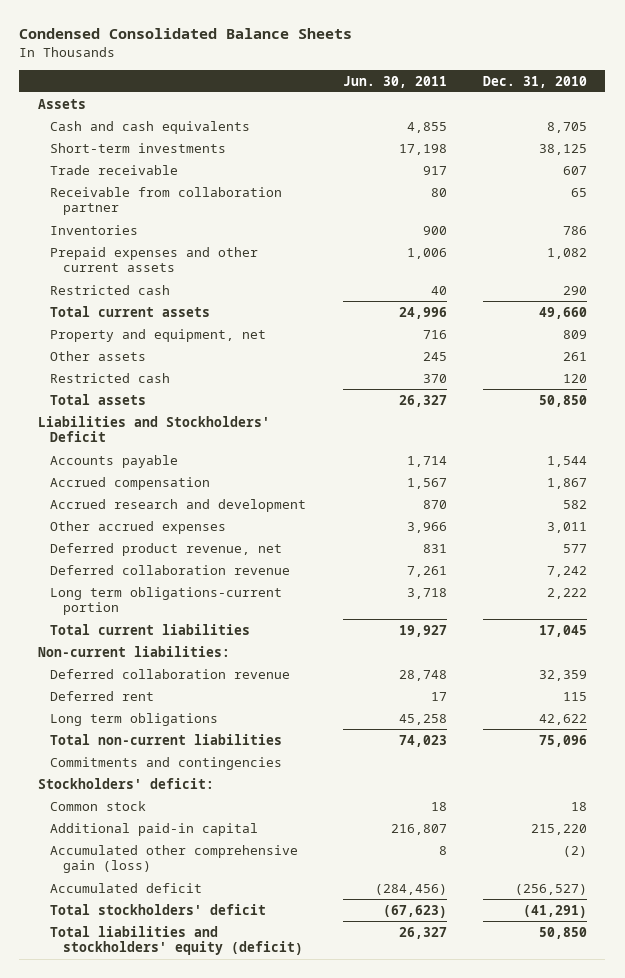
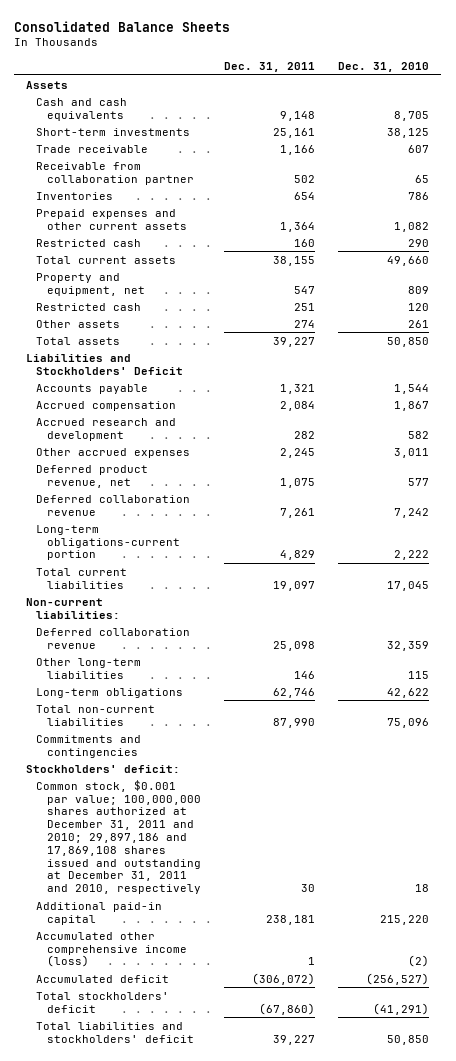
[19,28,353,40] Condensed Consolidated Balance Sheets -> [14,20,231,32] Consolidated Balance Sheets
[342,75,447,88] Jun. 30, 2011 -> none
none -> [224,62,316,73] Dec. 31, 2011
[50,350,147,361] Other assets -> [36,319,121,328] Other assets
[50,586,283,616] Long term obligations-current portion -> [36,524,180,561] Long-term obligations-current portion
[50,690,155,701] Deferred rent -> [36,657,142,679] Other long-term liabilities
[50,712,219,726] Long term obligations -> [36,687,184,698] Long-term obligations
[50,800,147,811] Common stock -> [36,779,201,895] Common stock, $0.001 par value; 100,000,000 shares authorized at December 31, 2011 and 2010; 29,897,186 and 17,869,108 shares issued and outstanding at December 31, 2011 and 2010, respectively
[50,844,299,874] Accumulated other comprehensive gain (loss) -> [36,931,187,968] Accumulated other comprehensive income (loss)
[50,925,304,956] Total liabilities and stockholders' equity (deficit) -> [36,1021,194,1043] Total liabilities and stockholders' deficit

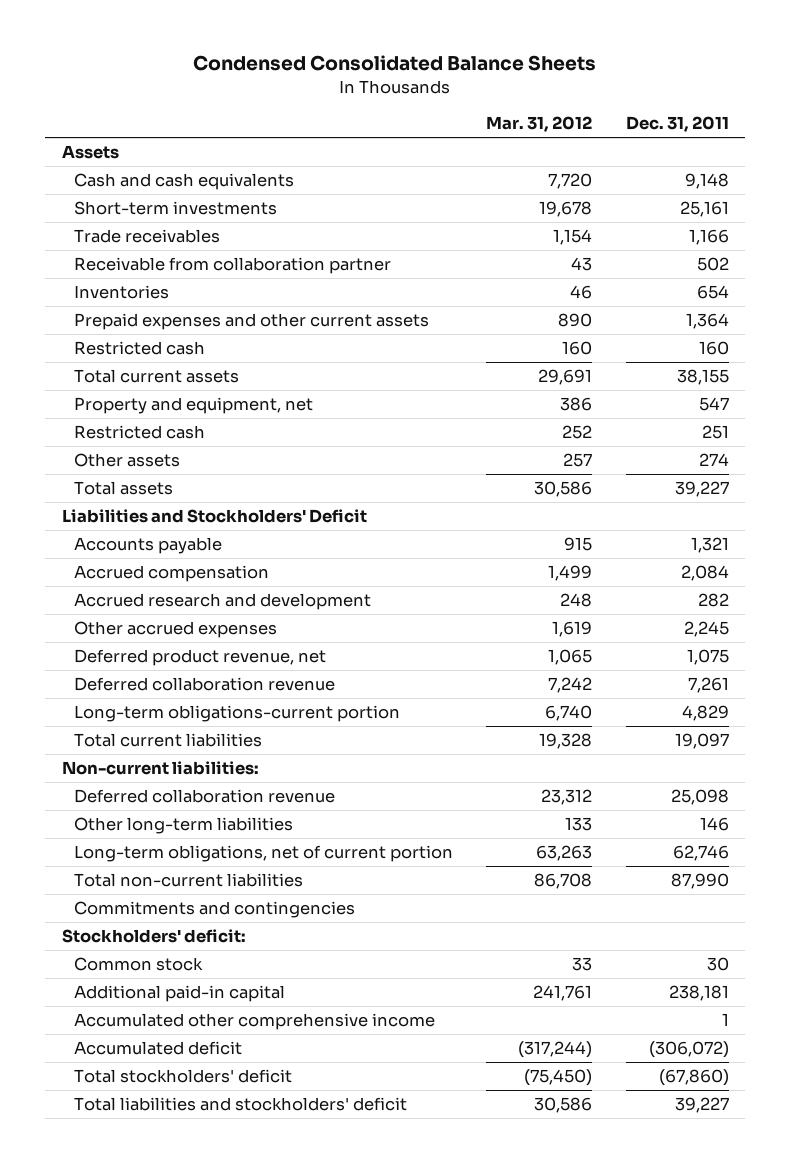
[14,20,231,32] Consolidated Balance Sheets -> [193,55,597,72] Condensed Consolidated Balance Sheets
[338,62,430,73] Dec. 31, 2010 -> none
none -> [486,116,593,133] Mar. 31, 2012
[36,144,149,153] Trade receivable -> [73,228,220,243] Trade receivables
[36,687,184,698] Long-term obligations -> [73,844,453,862] Long-term obligations, net of current portion
[36,779,201,895] Common stock, $0.001 par value; 100,000,000 shares authorized at December 31, 2011 and 2010; 29,897,186 and 17,869,108 shares issued and outstanding at December 31, 2011 and 2010, respectively -> [73,956,203,971] Common stock
[36,931,187,968] Accumulated other comprehensive income (loss) -> [73,1012,435,1030] Accumulated other comprehensive income

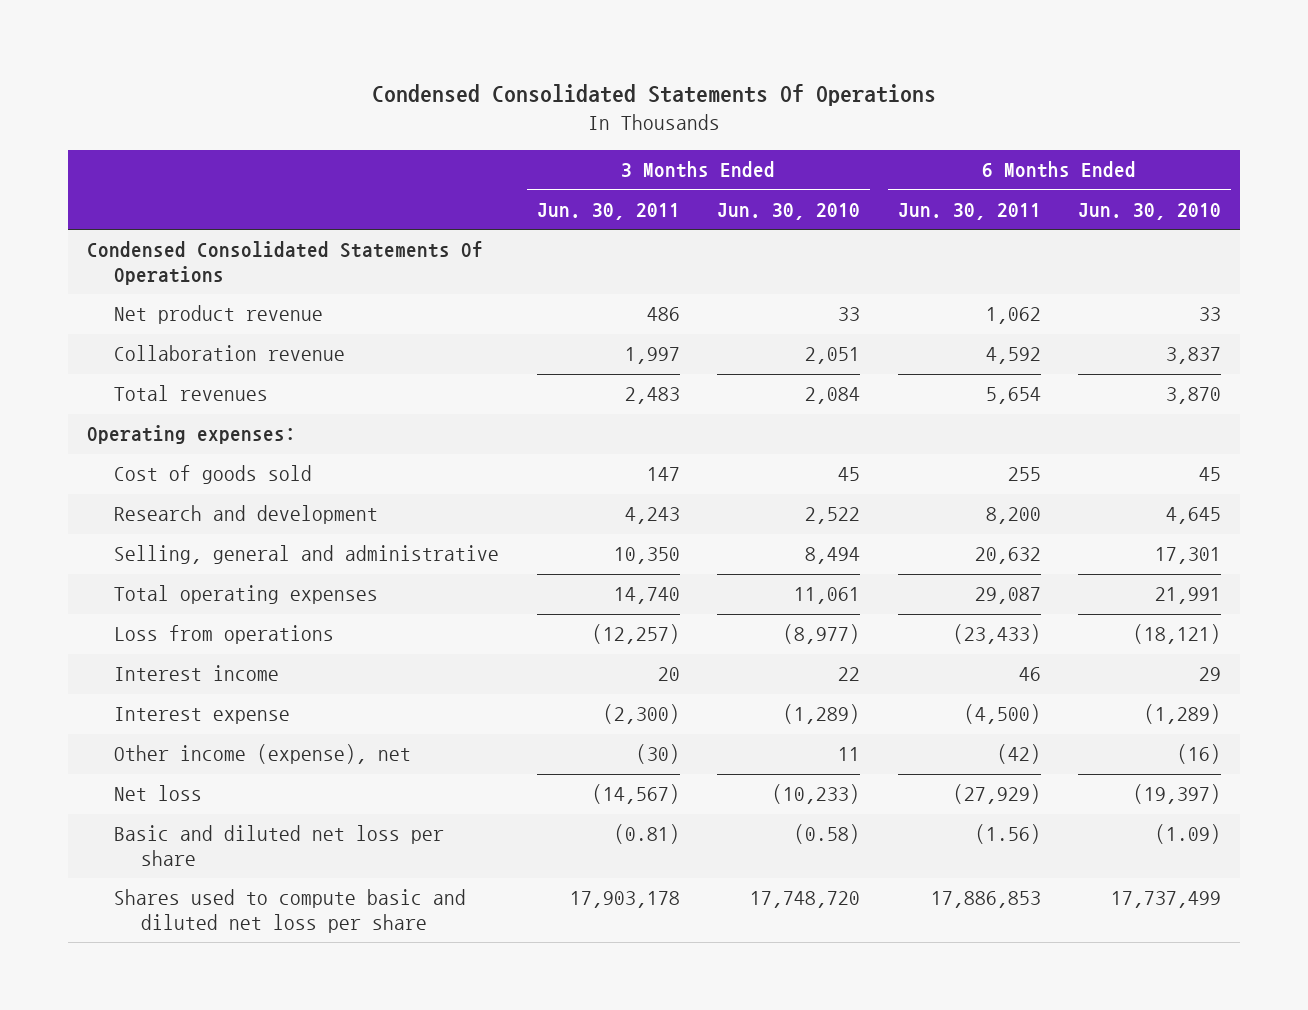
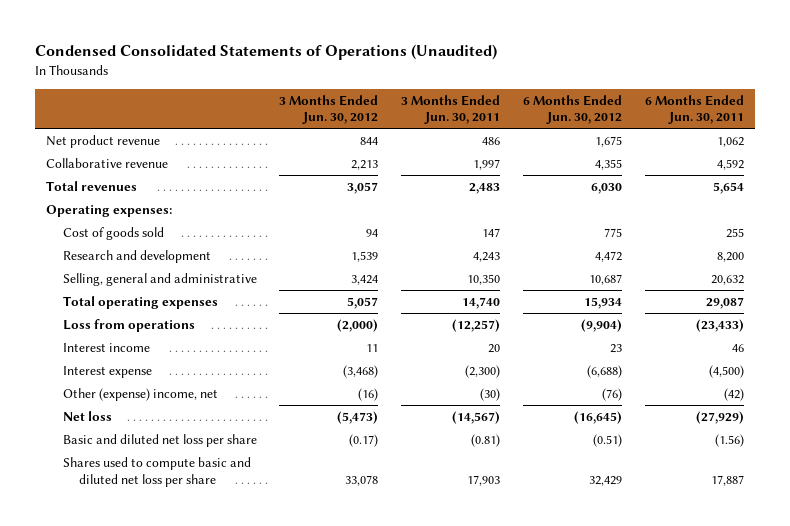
[372,83,937,106] Condensed Consolidated Statements Of Operations -> [35,44,498,61] Condensed Consolidated Statements of Operations (Unaudited)
[717,202,861,220] Jun. 30, 2010 -> none
[1078,202,1222,220] Jun. 30, 2010 -> none
none -> [279,94,379,125] 3 Months Ended Jun. 30, 2012
none -> [523,94,623,125] 6 Months Ended Jun. 30, 2012
[87,241,484,286] Condensed Consolidated Statements Of Operations -> none
[114,345,346,362] Collaboration revenue -> [46,158,169,169] Collaborative revenue
[114,744,412,765] Other income (expense), net -> [62,388,218,402] Other (expense) income, net
[569,891,680,909] 17,903,178 -> [467,474,501,486] 17,903
[930,891,1041,909] 17,886,853 -> [710,474,744,486] 17,887

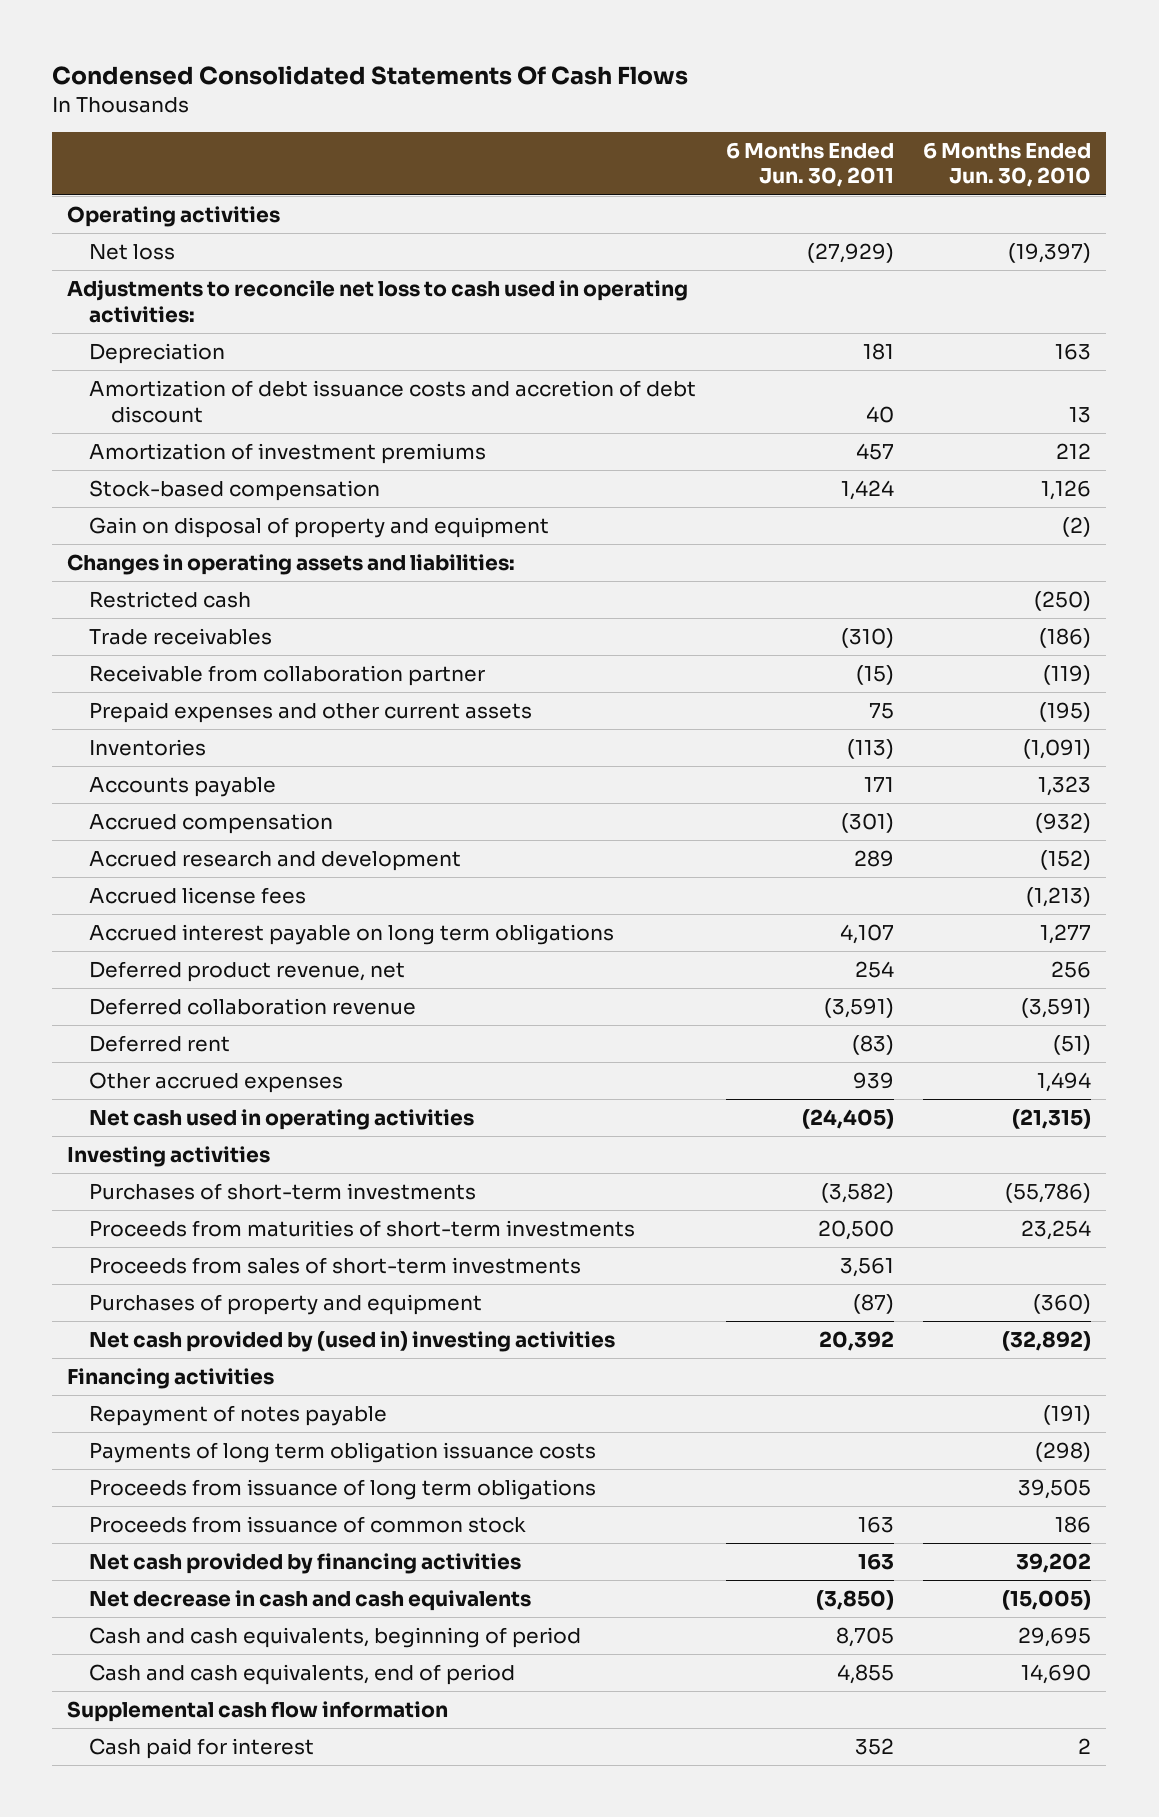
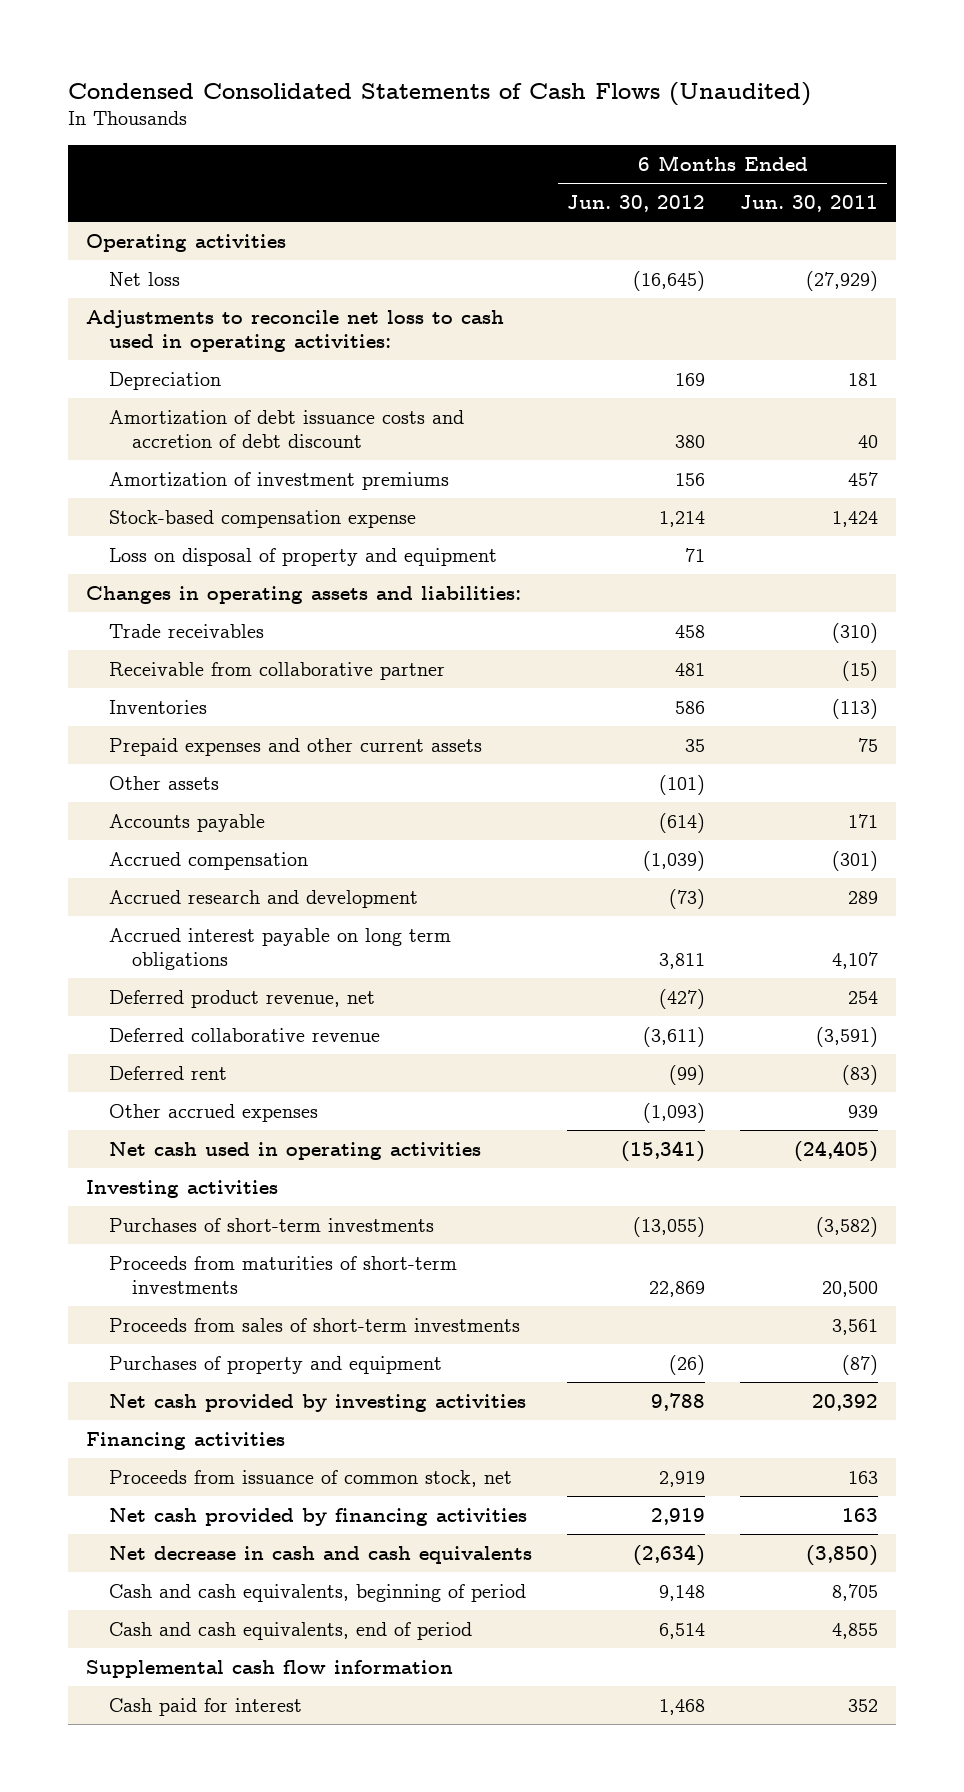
[52,64,689,85] Condensed Consolidated Statements Of Cash Flows -> [68,81,812,106] Condensed Consolidated Statements of Cash Flows (Unaudited)
[923,142,1092,188] 6 Months Ended Jun. 30, 2010 -> none
none -> [566,194,705,212] Jun. 30, 2012
[88,480,380,502] Stock-based compensation -> [108,509,416,528] Stock-based compensation expense
[88,517,549,539] Gain on disposal of property and equipment -> [108,547,497,566] Loss on disposal of property and equipment
[88,591,251,609] Restricted cash -> none
[88,665,485,687] Receivable from collaboration partner -> [108,661,445,680] Receivable from collaborative partner
[88,702,532,724] Prepaid expenses and other current assets -> [108,737,482,756] Prepaid expenses and other current assets
none -> [108,775,219,790] Other assets
[88,887,306,905] Accrued license fees -> none
[88,998,416,1016] Deferred collaboration revenue -> [108,1027,380,1042] Deferred collaborative revenue
[88,1331,615,1353] Net cash provided by (used in) investing activities -> [108,1393,526,1412] Net cash provided by investing activities
[88,1405,387,1427] Repayment of notes payable -> none
[88,1442,596,1464] Payments of long term obligation issuance costs -> none
[88,1479,596,1501] Proceeds from issuance of long term obligations -> none
[88,1516,526,1534] Proceeds from issuance of common stock -> [108,1469,512,1487] Proceeds from issuance of common stock, net

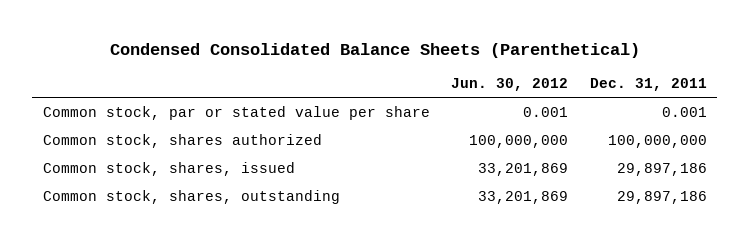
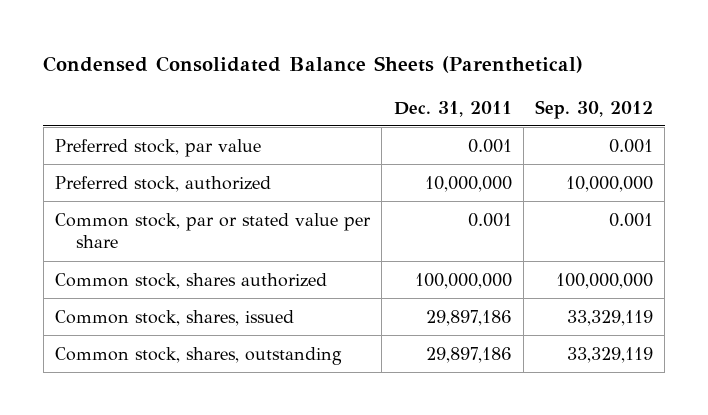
[451,78,569,92] Jun. 30, 2012 -> none
none -> [535,99,654,119] Sep. 30, 2012
none -> [55,138,262,157] Preferred stock, par value
none -> [55,175,272,192] Preferred stock, authorized

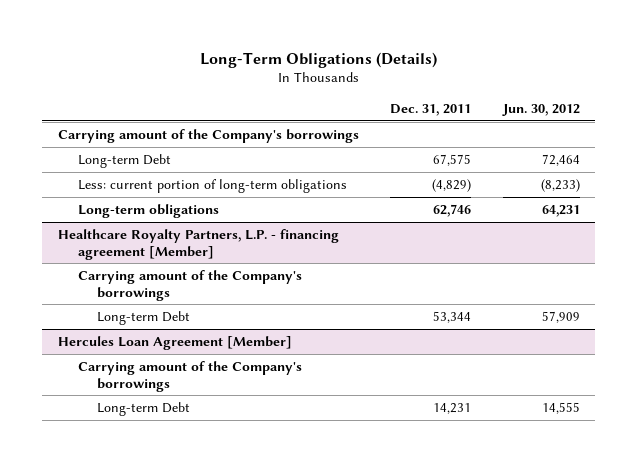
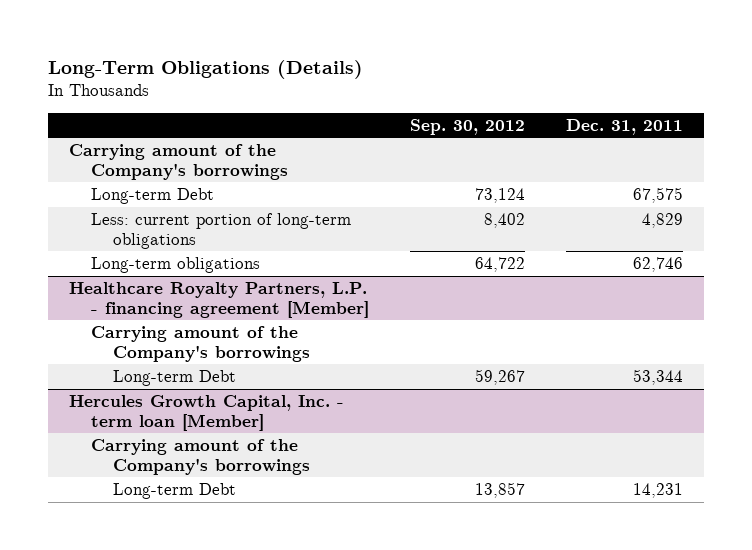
[501,104,580,117] Jun. 30, 2012 -> none
none -> [410,118,526,135] Sep. 30, 2012
[432,178,472,192] (4,829) -> [642,212,684,228] 4,829
[57,335,292,350] Hercules Loan Agreement [Member] -> none
none -> [68,394,344,431] Hercules Growth Capital, Inc. - term loan [Member]

